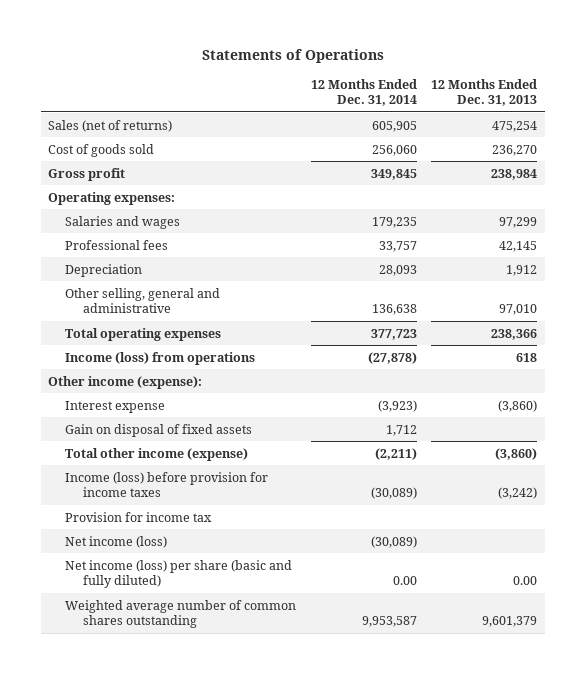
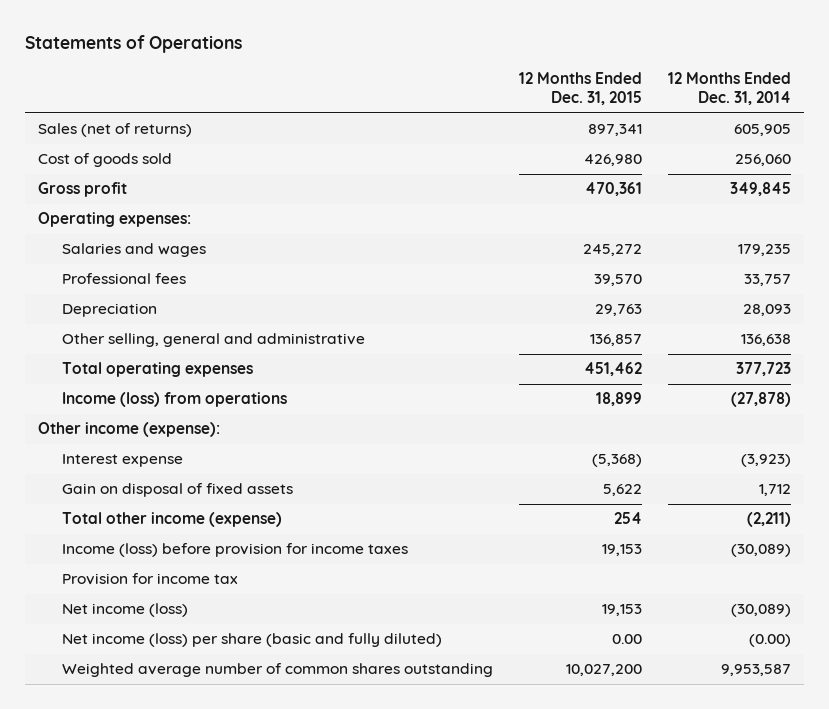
[431,78,538,107] 12 Months Ended Dec. 31, 2013 -> none
none -> [519,72,643,106] 12 Months Ended Dec. 31, 2015
[392,576,417,586] 0.00 -> [749,634,792,648] (0.00)

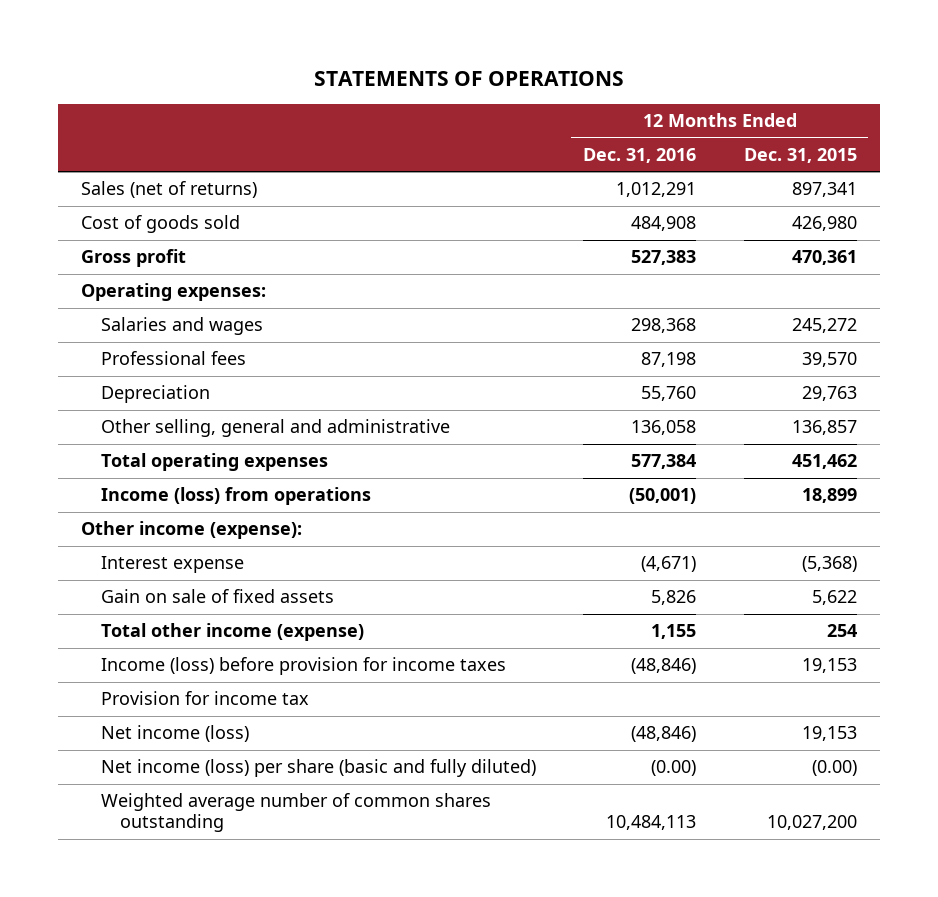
[24,34,242,53] Statements of Operations -> [313,70,624,86] STATEMENTS OF OPERATIONS
[668,72,792,106] 12 Months Ended Dec. 31, 2014 -> none
none -> [583,148,697,164] Dec. 31, 2016
[61,483,293,498] Gain on disposal of fixed assets -> [100,589,334,604] Gain on sale of fixed assets
[612,634,643,645] 0.00 -> [811,760,857,777] (0.00)

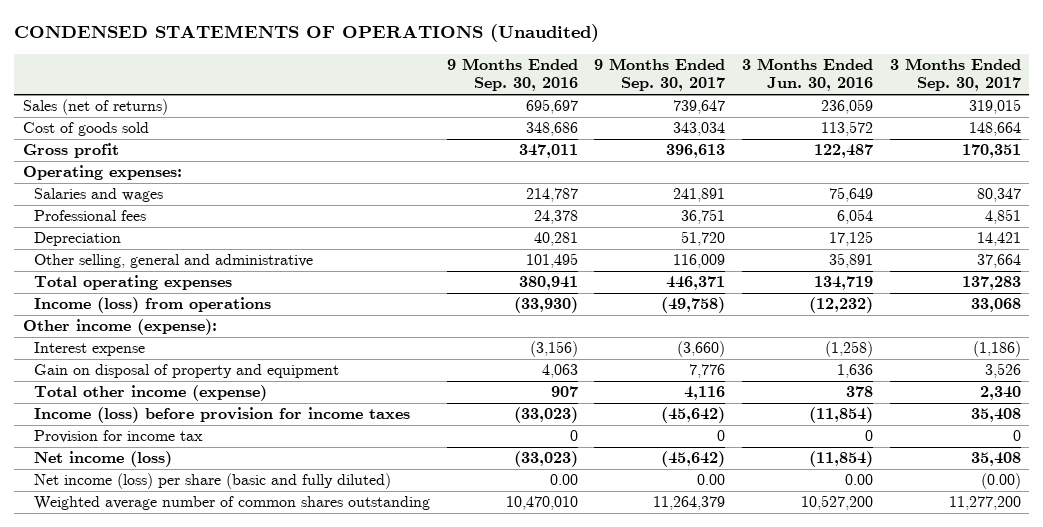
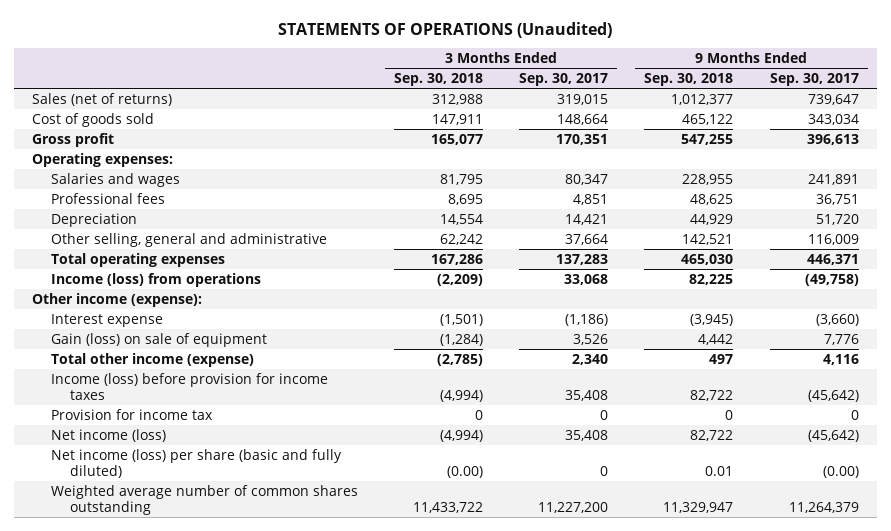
[14,24,600,43] CONDENSED STATEMENTS OF OPERATIONS (Unaudited) -> [278,22,613,39] STATEMENTS OF OPERATIONS (Unaudited)
[446,58,578,92] 9 Months Ended Sep. 30, 2016 -> none
[742,58,874,92] 3 Months Ended Jun. 30, 2016 -> none
none -> [394,73,484,87] Sep. 30, 2018
none -> [644,73,734,87] Sep. 30, 2018
[34,364,340,379] Gain on disposal of property and equipment -> [51,332,268,347] Gain (loss) on sale of equipment
[697,474,726,486] 0.00 -> [822,466,859,479] (0.00)
[980,473,1021,490] (0.00) -> [600,466,609,477] 0
[948,496,1021,511] 11,277,200 -> [538,502,609,514] 11,227,200

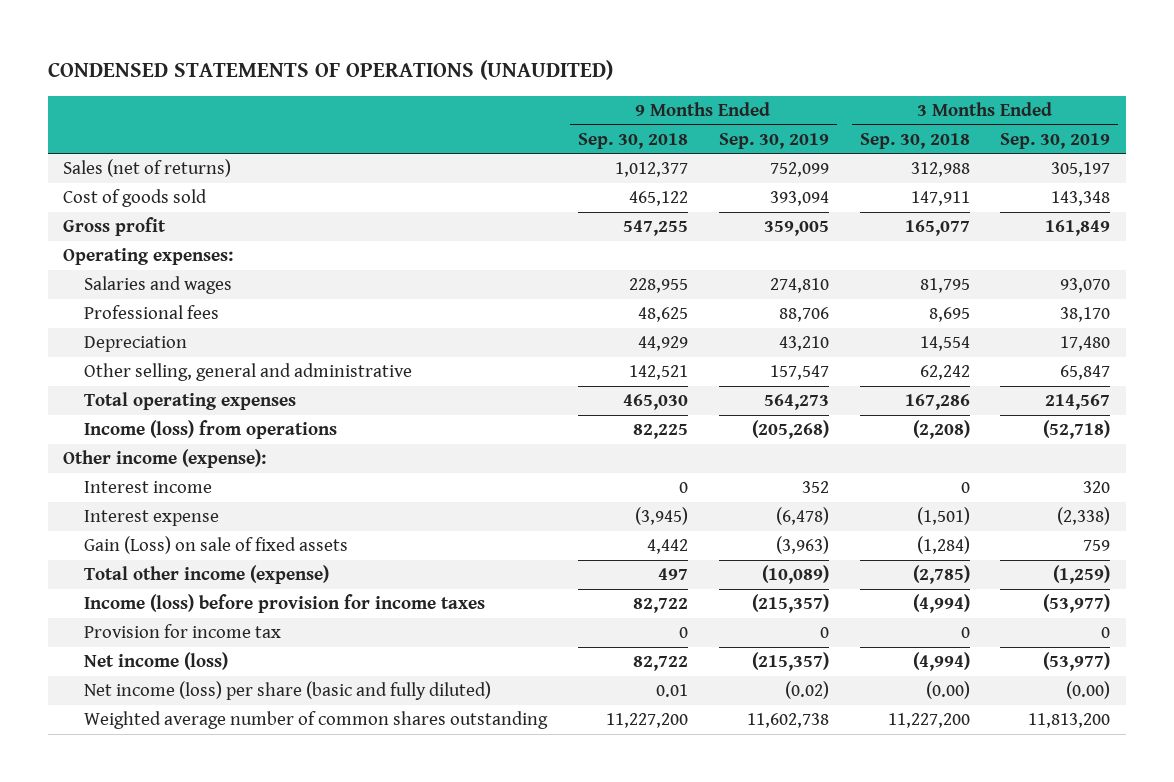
[278,22,613,39] STATEMENTS OF OPERATIONS (Unaudited) -> [47,60,613,81] CONDENSED STATEMENTS OF OPERATIONS (UNAUDITED)
[519,73,609,87] Sep. 30, 2017 -> none
[769,73,859,87] Sep. 30, 2017 -> none
none -> [718,132,829,149] Sep. 30, 2019
none -> [1000,132,1111,149] Sep. 30, 2019
[437,273,484,286] (2,209) -> [912,420,970,440] (2,208)
none -> [84,481,213,494] Interest income
[51,332,268,347] Gain (loss) on sale of equipment -> [84,536,349,555] Gain (Loss) on sale of fixed assets
[413,502,484,514] 11,433,722 -> [887,713,970,729] 11,227,200
[663,502,734,514] 11,329,947 -> [606,713,689,729] 11,227,200

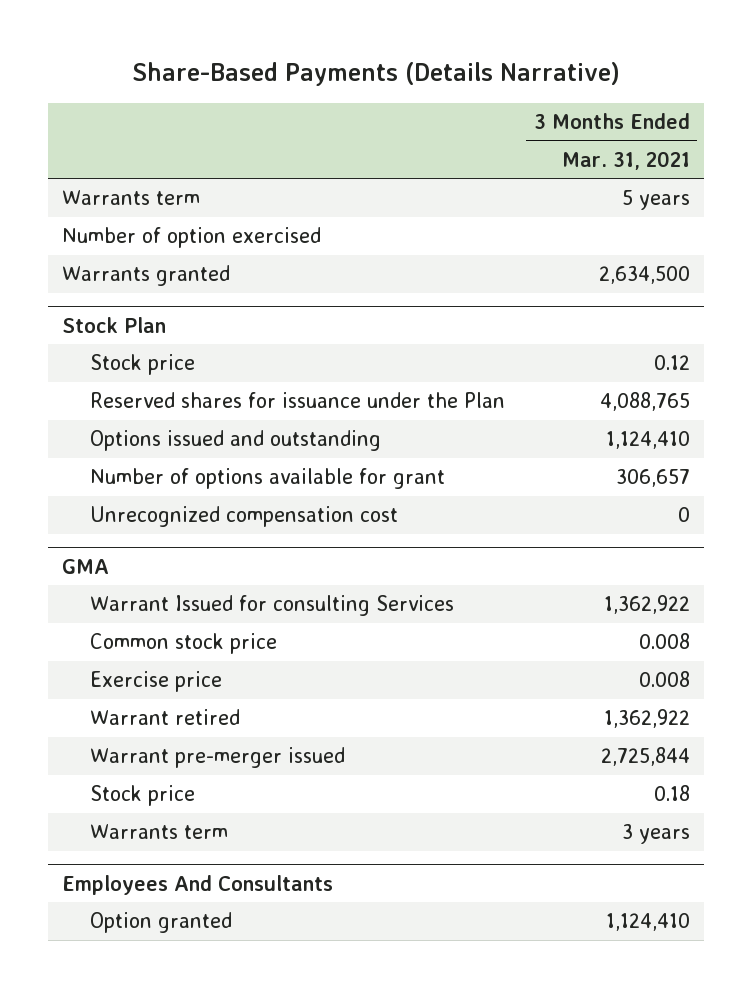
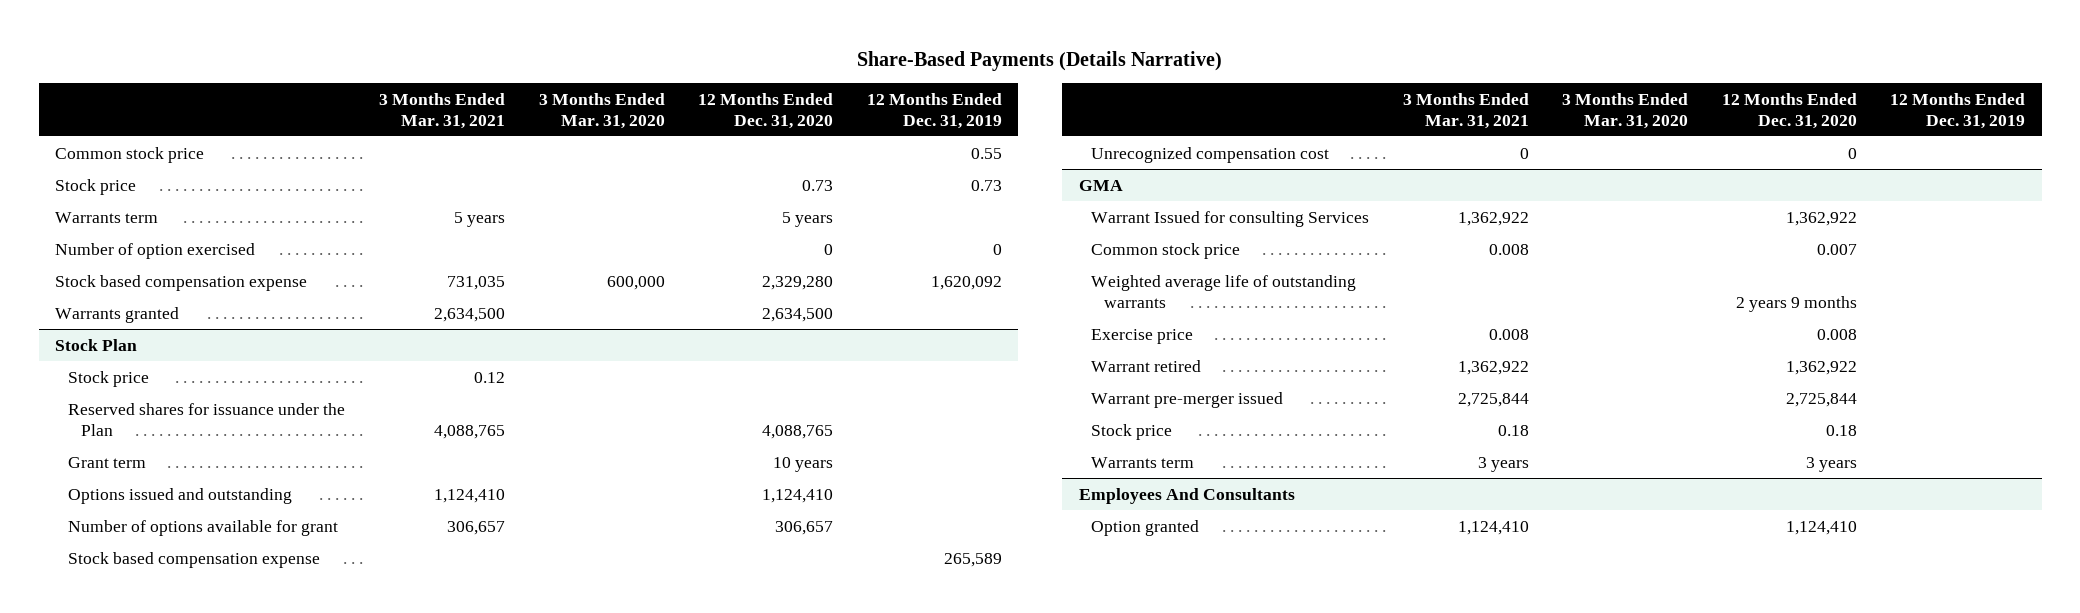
none -> [538,92,665,129] 3 Months Ended Mar. 31, 2020
none -> [698,92,834,129] 12 Months Ended Dec. 31, 2020
none -> [866,92,1002,129] 12 Months Ended Dec. 31, 2019
none -> [55,146,205,163] Common stock price
none -> [55,178,137,195] Stock price
none -> [55,274,308,291] Stock based compensation expense
none -> [68,456,147,468] Grant term
none -> [68,551,321,568] Stock based compensation expense
none -> [1091,274,1357,308] Weighted average life of outstanding warrants

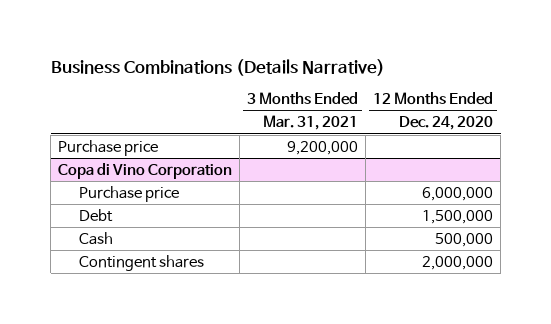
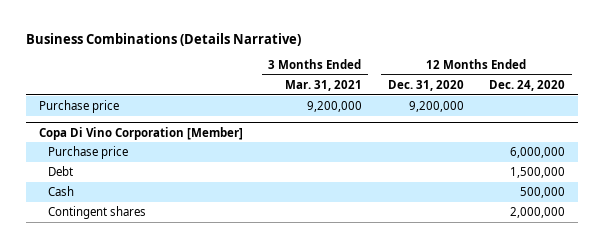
none -> [387,79,464,91] Dec. 31, 2020
[58,162,233,179] Copa di Vino Corporation -> [39,126,244,140] Copa Di Vino Corporation [Member]

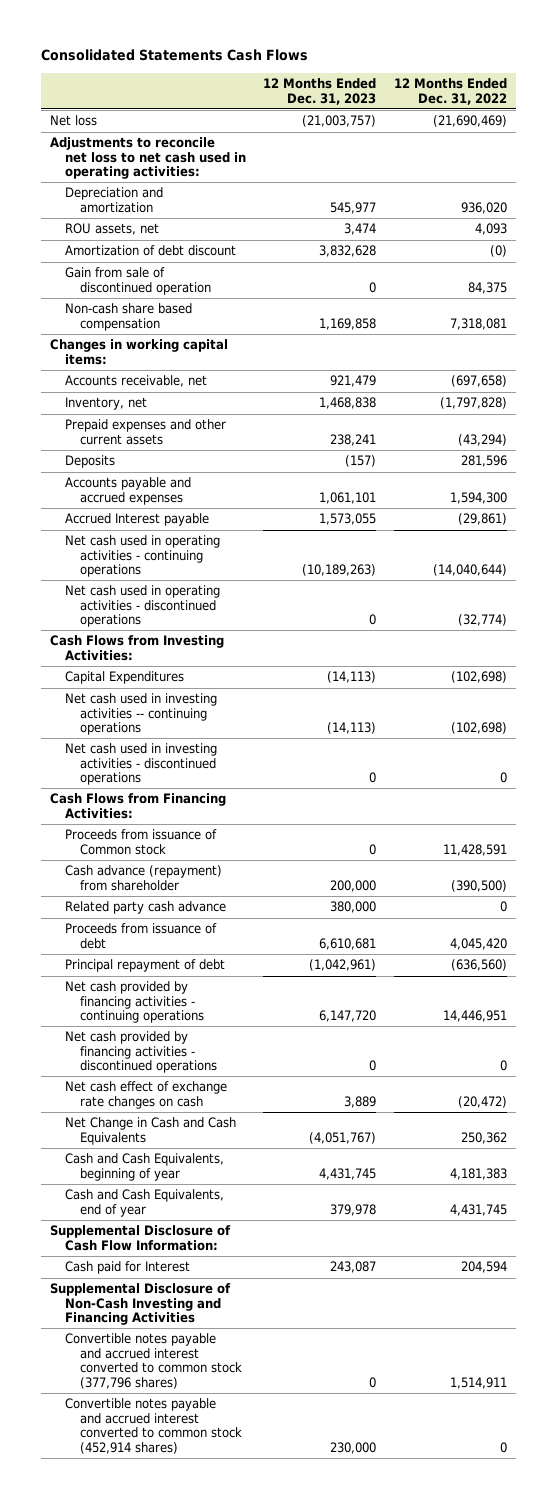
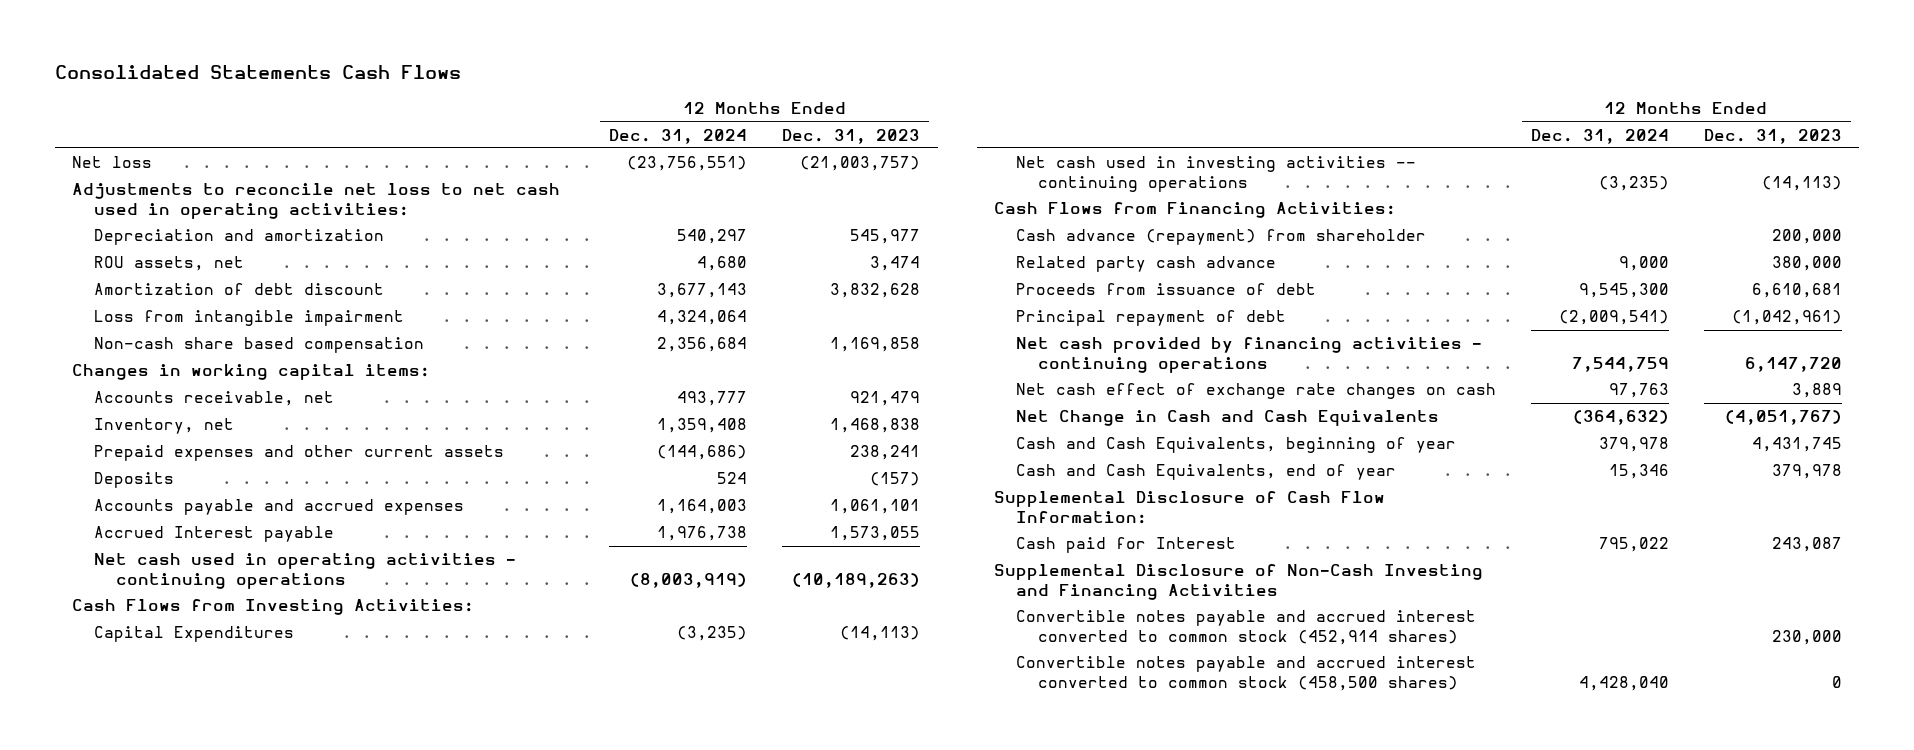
[393,78,507,105] 12 Months Ended Dec. 31, 2022 -> none
none -> [609,128,748,144] Dec. 31, 2024
[64,267,211,295] Gain from sale of discontinued operation -> none
none -> [94,310,405,327] Loss from intangible impairment
[64,585,220,628] Net cash used in operating activities - discontinued operations -> none
[64,743,217,786] Net cash used in investing activities - discontinued operations -> none
[64,829,217,855] Proceeds from issuance of Common stock -> none
[64,1031,217,1074] Net cash provided by financing activities - discontinued operations -> none
[64,1333,242,1389] Convertible notes payable and accrued interest converted to common stock (377,796 shares) -> none
none -> [1016,656,1477,691] Convertible notes payable and accrued interest converted to common stock (458,500 shares)

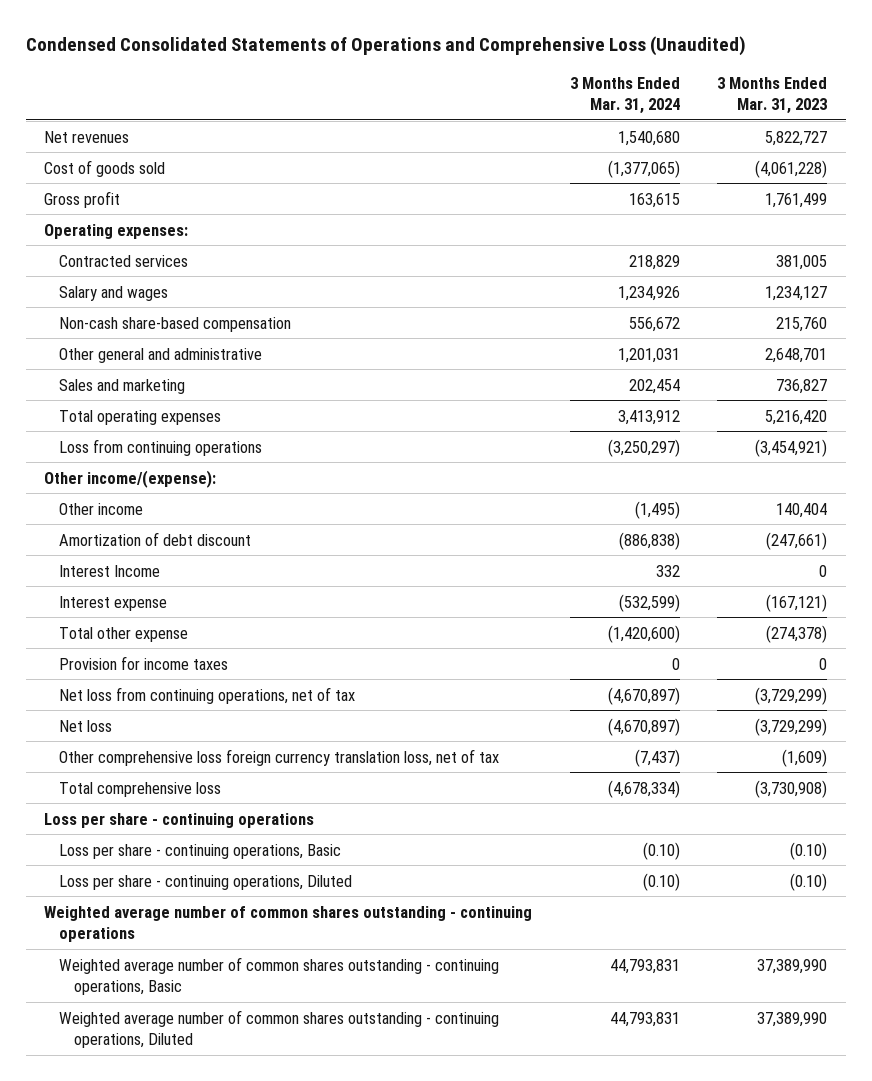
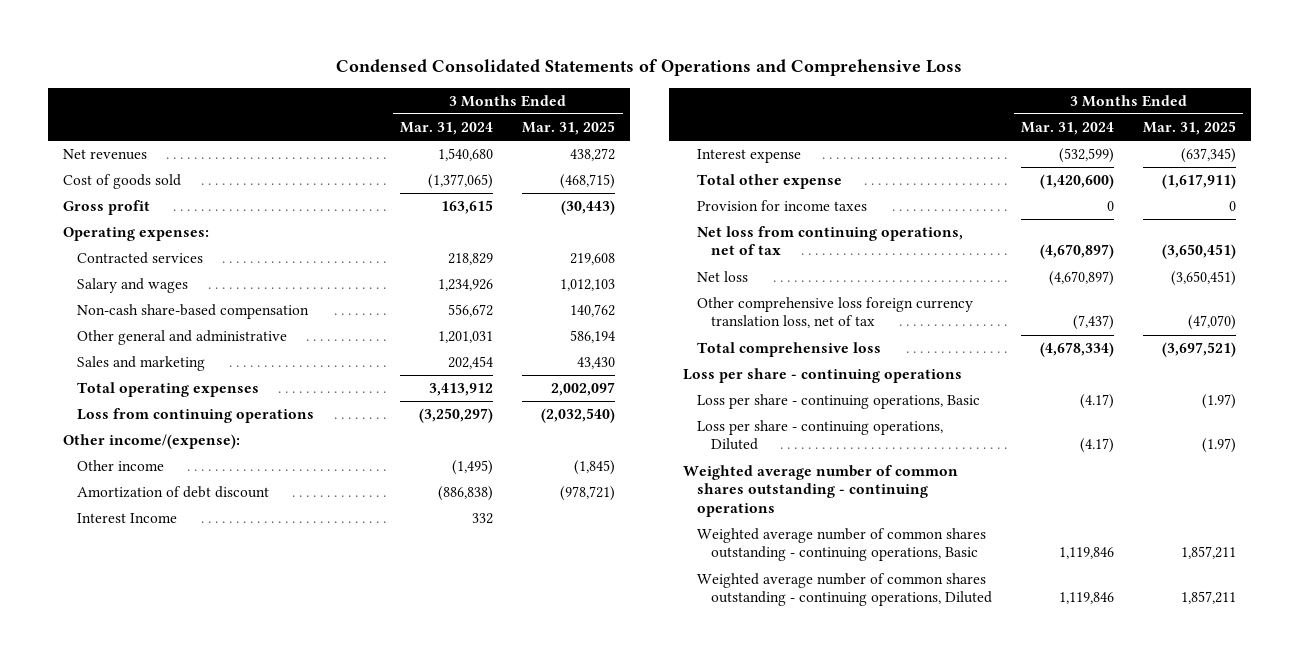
[25,35,746,56] Condensed Consolidated Statements of Operations and Comprehensive Loss (Unaudited) -> [336,59,963,77] Condensed Consolidated Statements of Operations and Comprehensive Loss
[717,76,828,114] 3 Months Ended Mar. 31, 2023 -> none
none -> [522,121,616,136] Mar. 31, 2025
[642,841,680,860] (0.10) -> [1080,394,1115,410] (4.17)
[642,872,680,891] (0.10) -> [1080,438,1115,454] (4.17)
[609,958,680,974] 44,793,831 -> [1059,547,1115,560] 1,119,846
[609,1011,680,1027] 44,793,831 -> [1059,592,1115,605] 1,119,846

